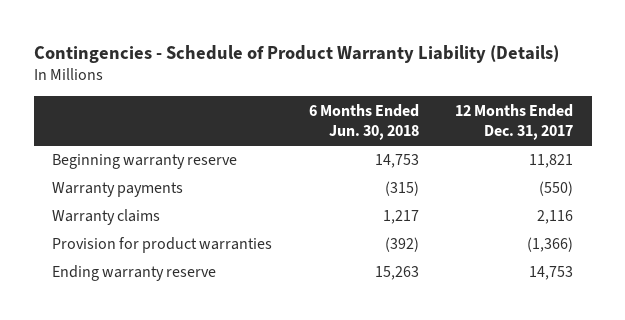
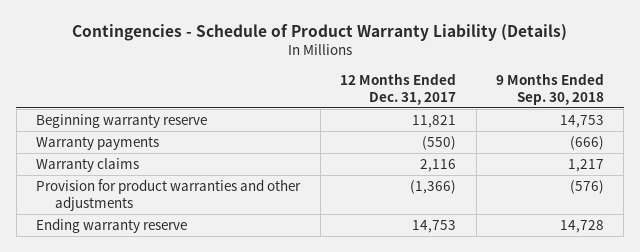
[308,103,419,141] 6 Months Ended Jun. 30, 2018 -> none
none -> [495,72,604,105] 9 Months Ended Sep. 30, 2018
[51,237,272,254] Provision for product warranties -> [36,178,302,211] Provision for product warranties and other adjustments

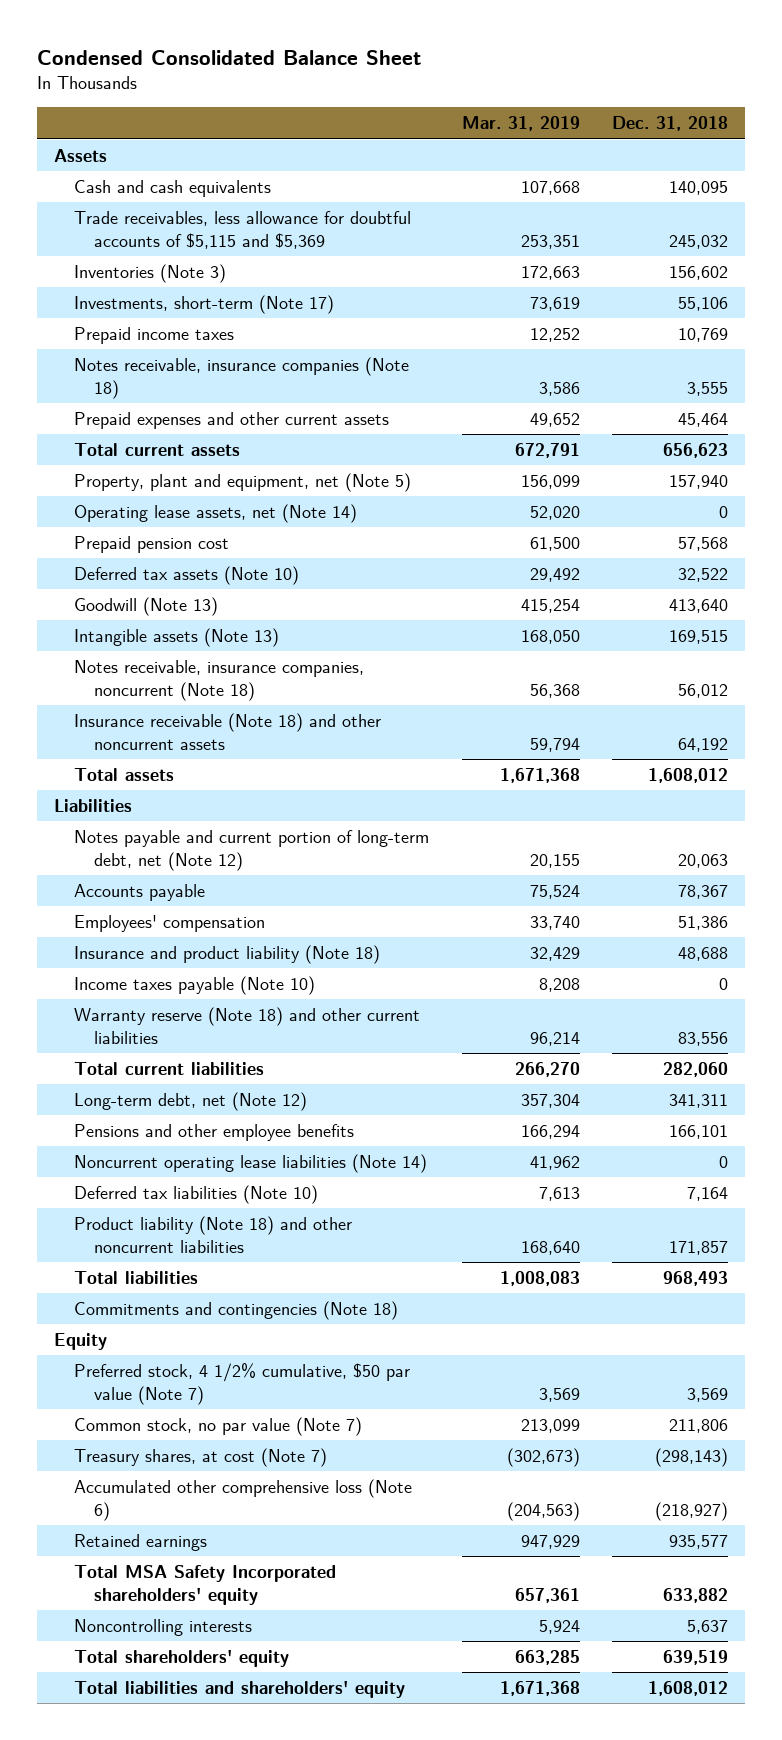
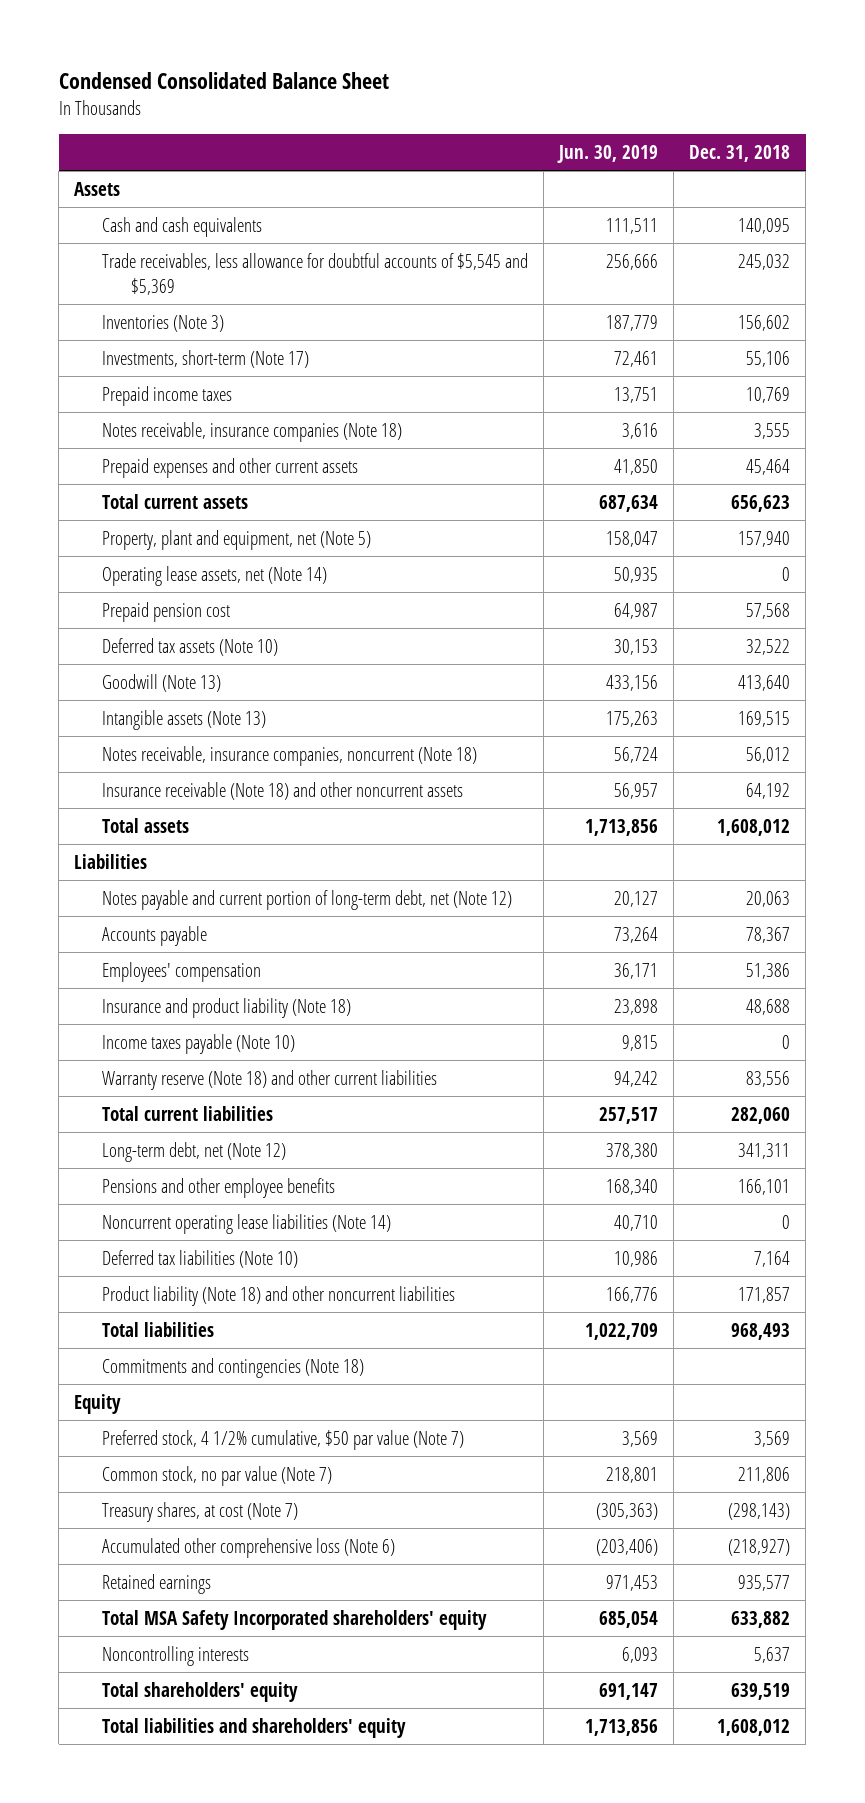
[461,116,580,132] Mar. 31, 2019 -> none
none -> [557,144,659,163] Jun. 30, 2019
[74,210,412,249] Trade receivables, less allowance for doubtful accounts of $5,115 and $5,369 -> [102,252,529,295] Trade receivables, less allowance for doubtful accounts of $5,545 and $5,369

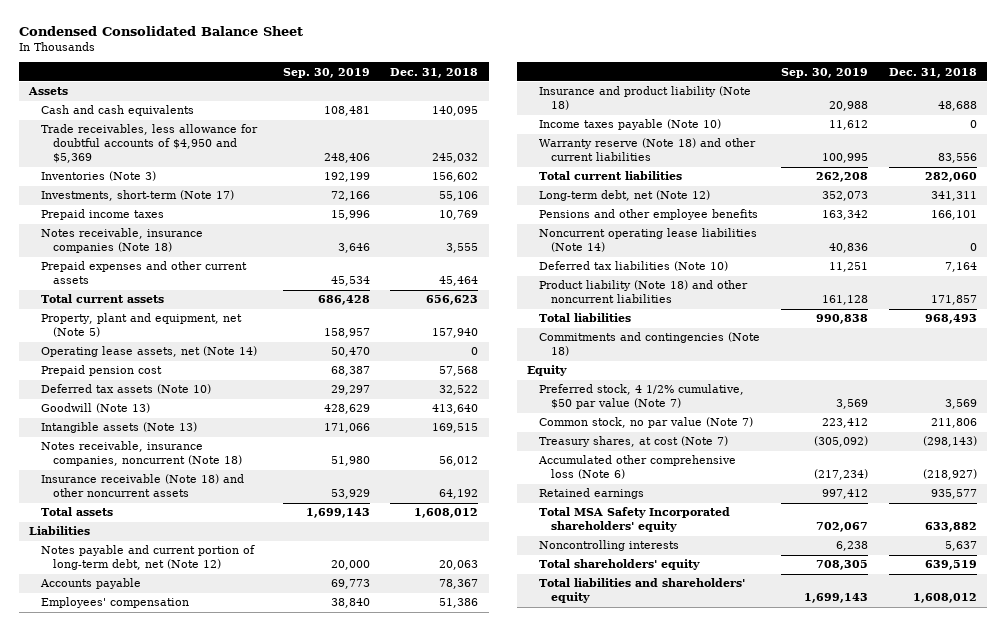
[557,144,659,163] Jun. 30, 2019 -> none
none -> [282,67,370,78] Sep. 30, 2019
[102,252,529,295] Trade receivables, less allowance for doubtful accounts of $5,545 and $5,369 -> [40,124,258,164] Trade receivables, less allowance for doubtful accounts of $4,950 and $5,369

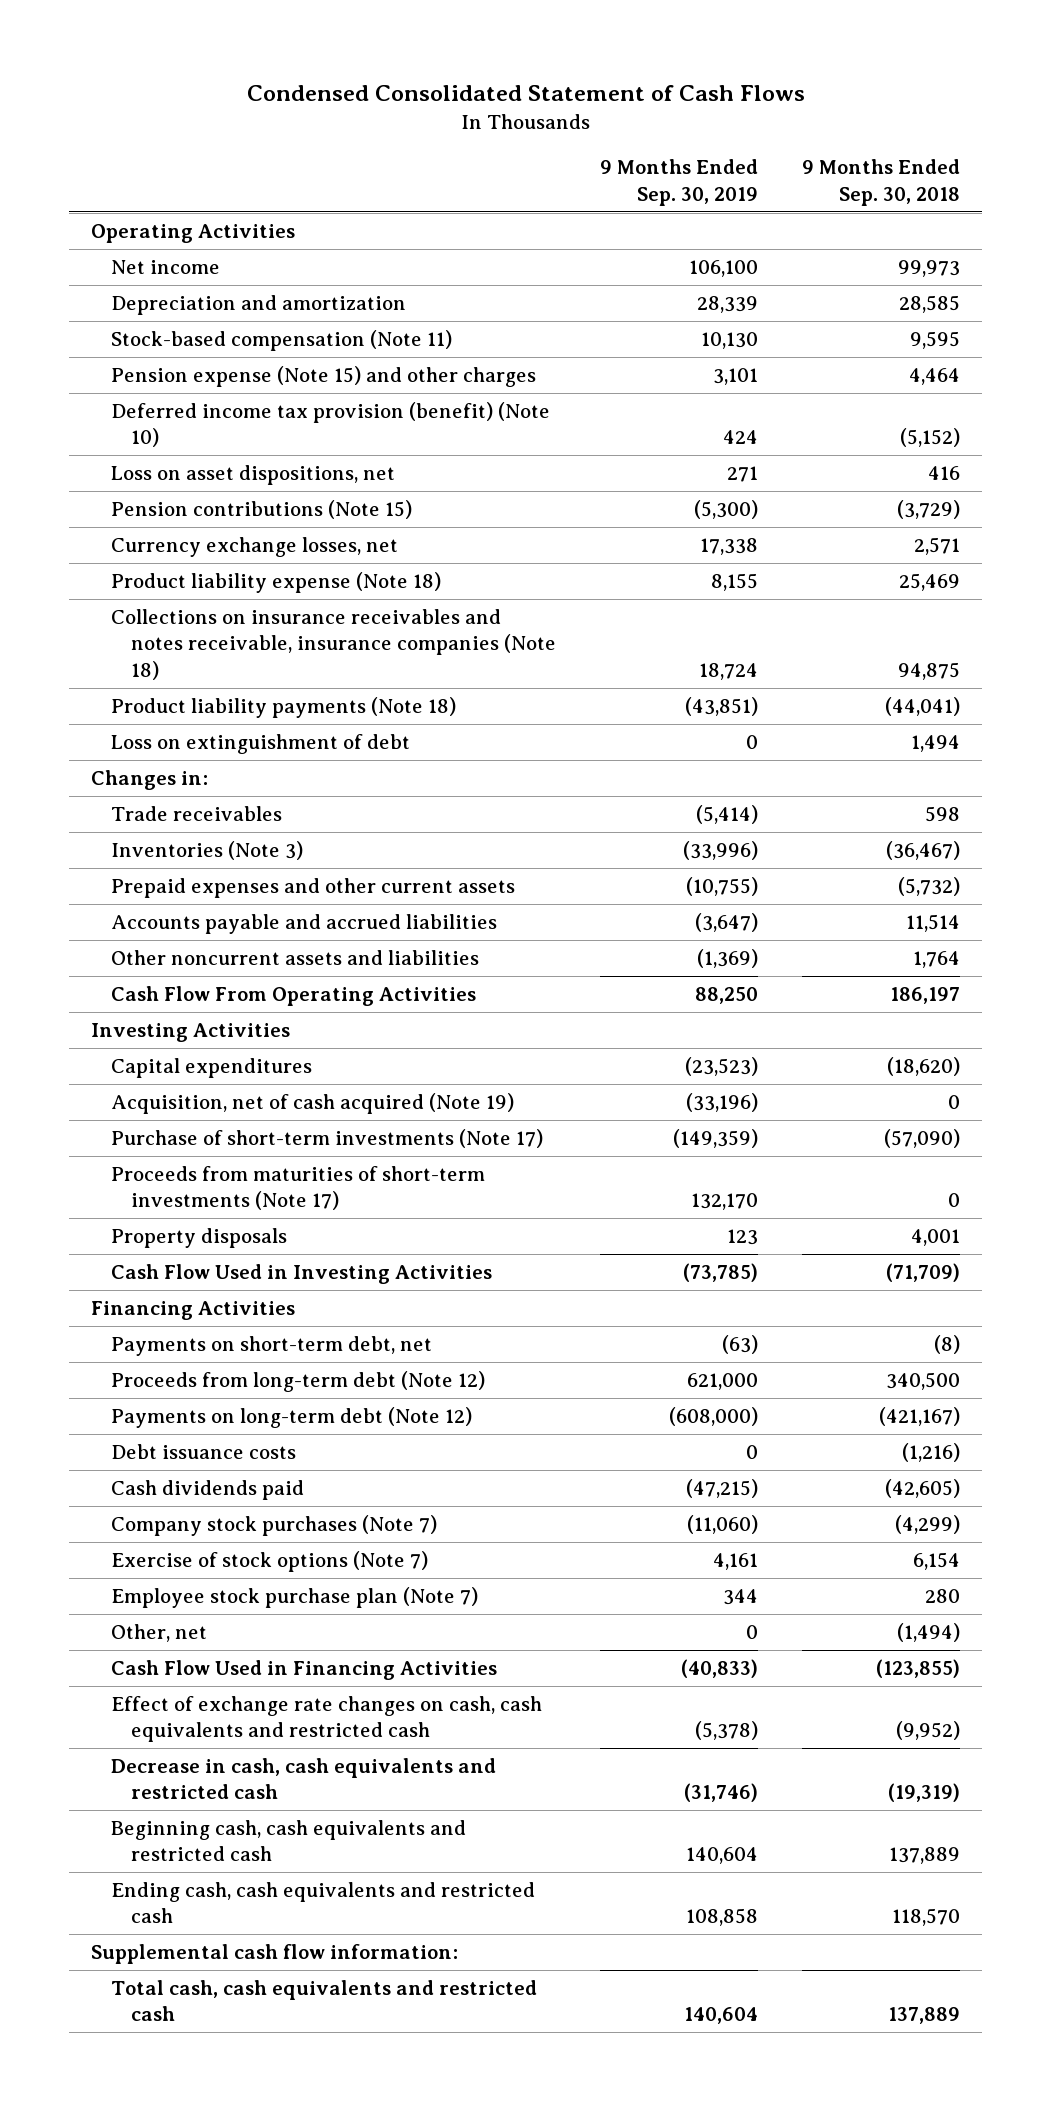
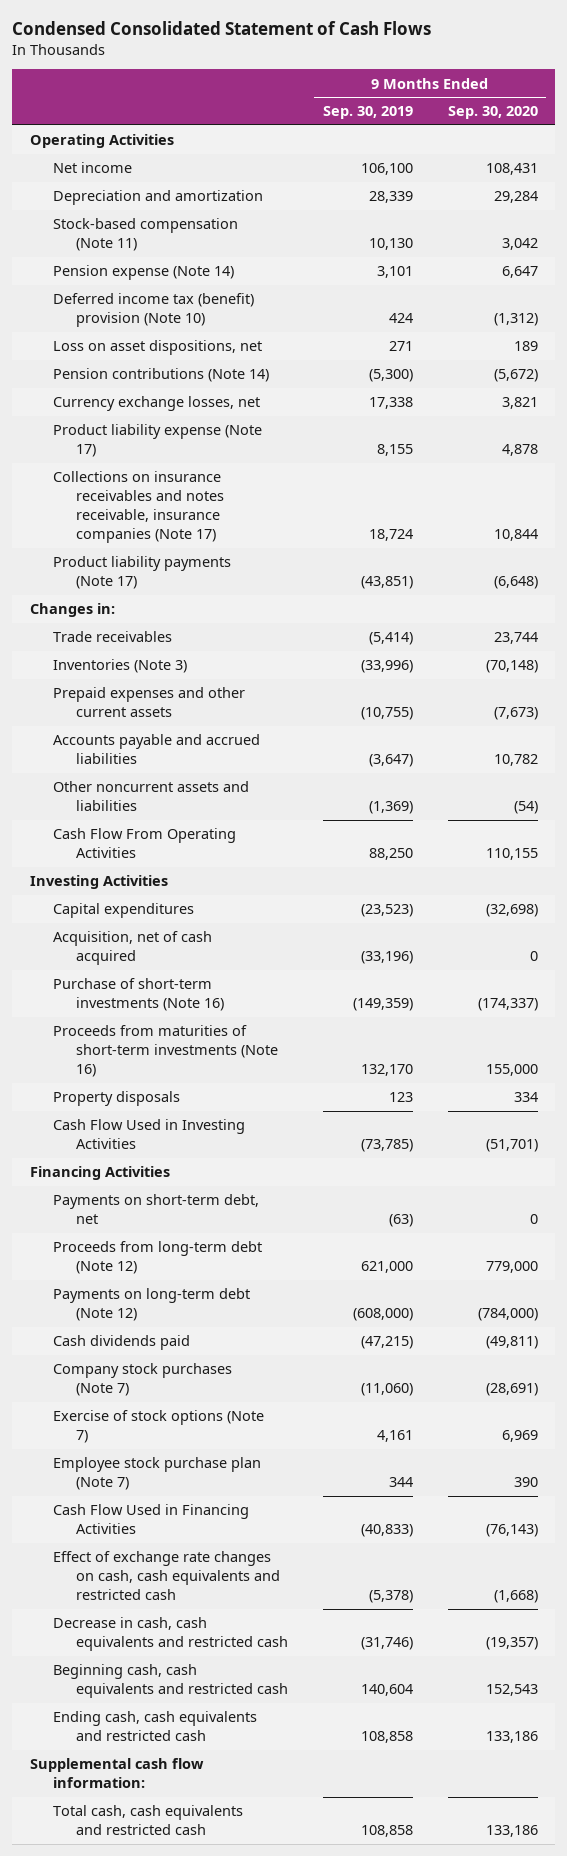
[802,159,961,206] 9 Months Ended Sep. 30, 2018 -> none
none -> [447,106,538,120] Sep. 30, 2020
[111,366,537,388] Pension expense (Note 15) and other charges -> [52,265,234,281] Pension expense (Note 14)
[111,402,551,448] Deferred income tax provision (benefit) (Note 10) -> [52,293,254,328] Deferred income tax (benefit) provision (Note 10)
[111,500,413,520] Pension contributions (Note 15) -> [52,368,269,383] Pension contributions (Note 14)
[111,734,411,755] Loss on extinguishment of debt -> none
[111,572,442,594] Product liability expense (Note 18) -> [52,424,262,458] Product liability expense (Note 17)
[111,609,557,680] Collections on insurance receivables and notes receivable, insurance companies (Note 18) -> [52,471,224,544] Collections on insurance receivables and notes receivable, insurance companies (Note 17)
[111,697,457,719] Product liability payments (Note 18) -> [52,556,231,590] Product liability payments (Note 17)
[111,1093,515,1115] Acquisition, net of cash acquired (Note 19) -> [52,931,212,966] Acquisition, net of cash acquired
[111,1129,544,1149] Purchase of short-term investments (Note 17) -> [52,978,224,1012] Purchase of short-term investments (Note 16)
[111,1166,486,1211] Proceeds from maturities of short-term investments (Note 17) -> [52,1025,278,1078] Proceeds from maturities of short-term investments (Note 16)
[111,1444,297,1460] Debt issuance costs -> none
[111,1624,208,1643] Other, net -> none
[684,2007,759,2025] 140,604 -> [360,1825,413,1838] 108,858

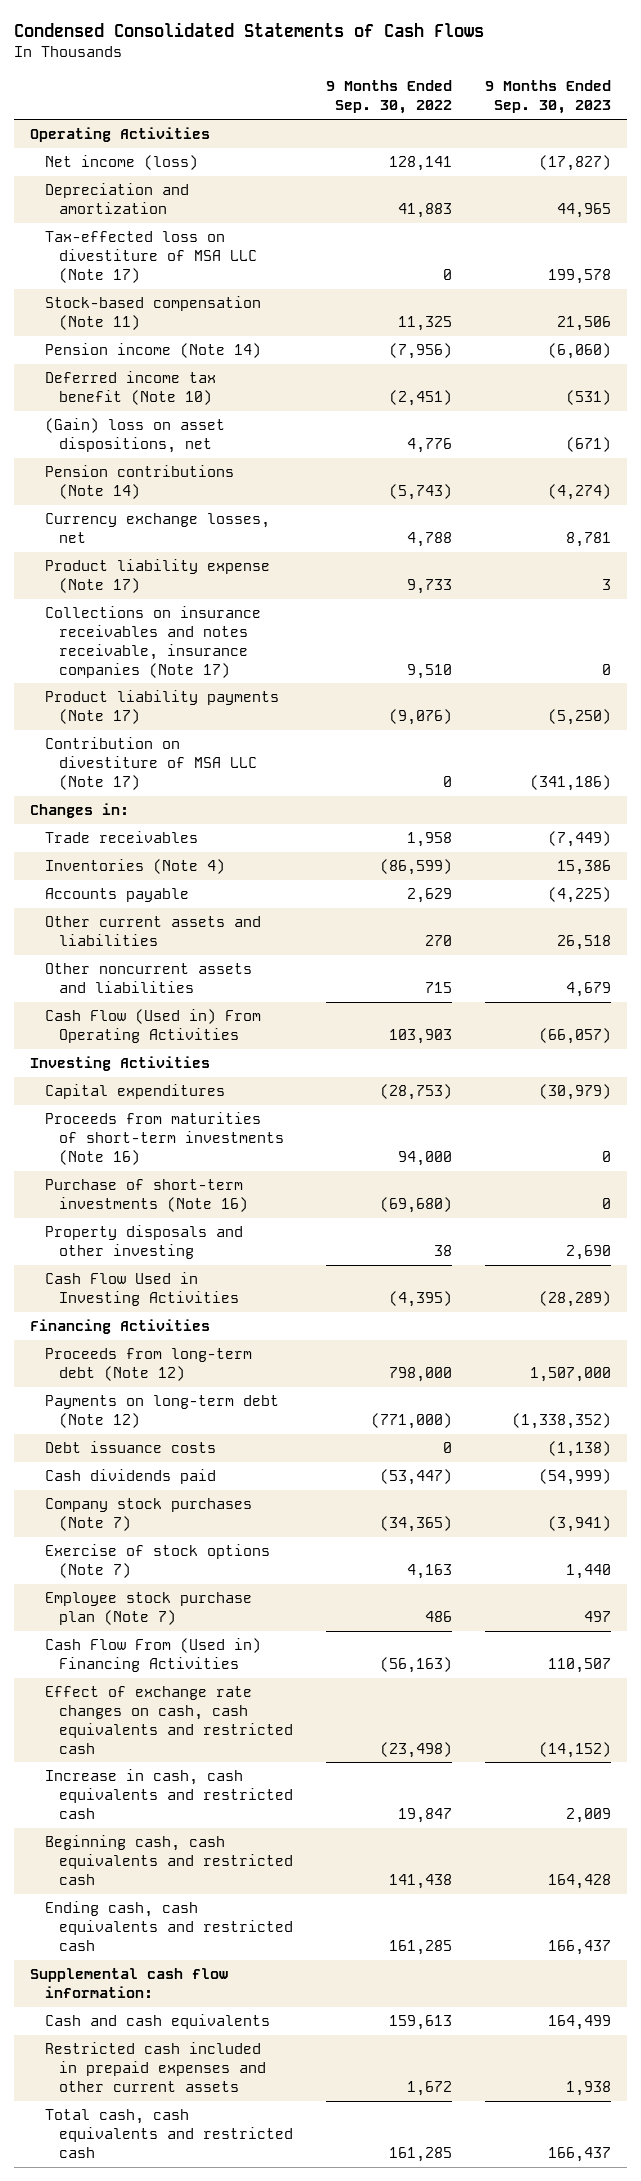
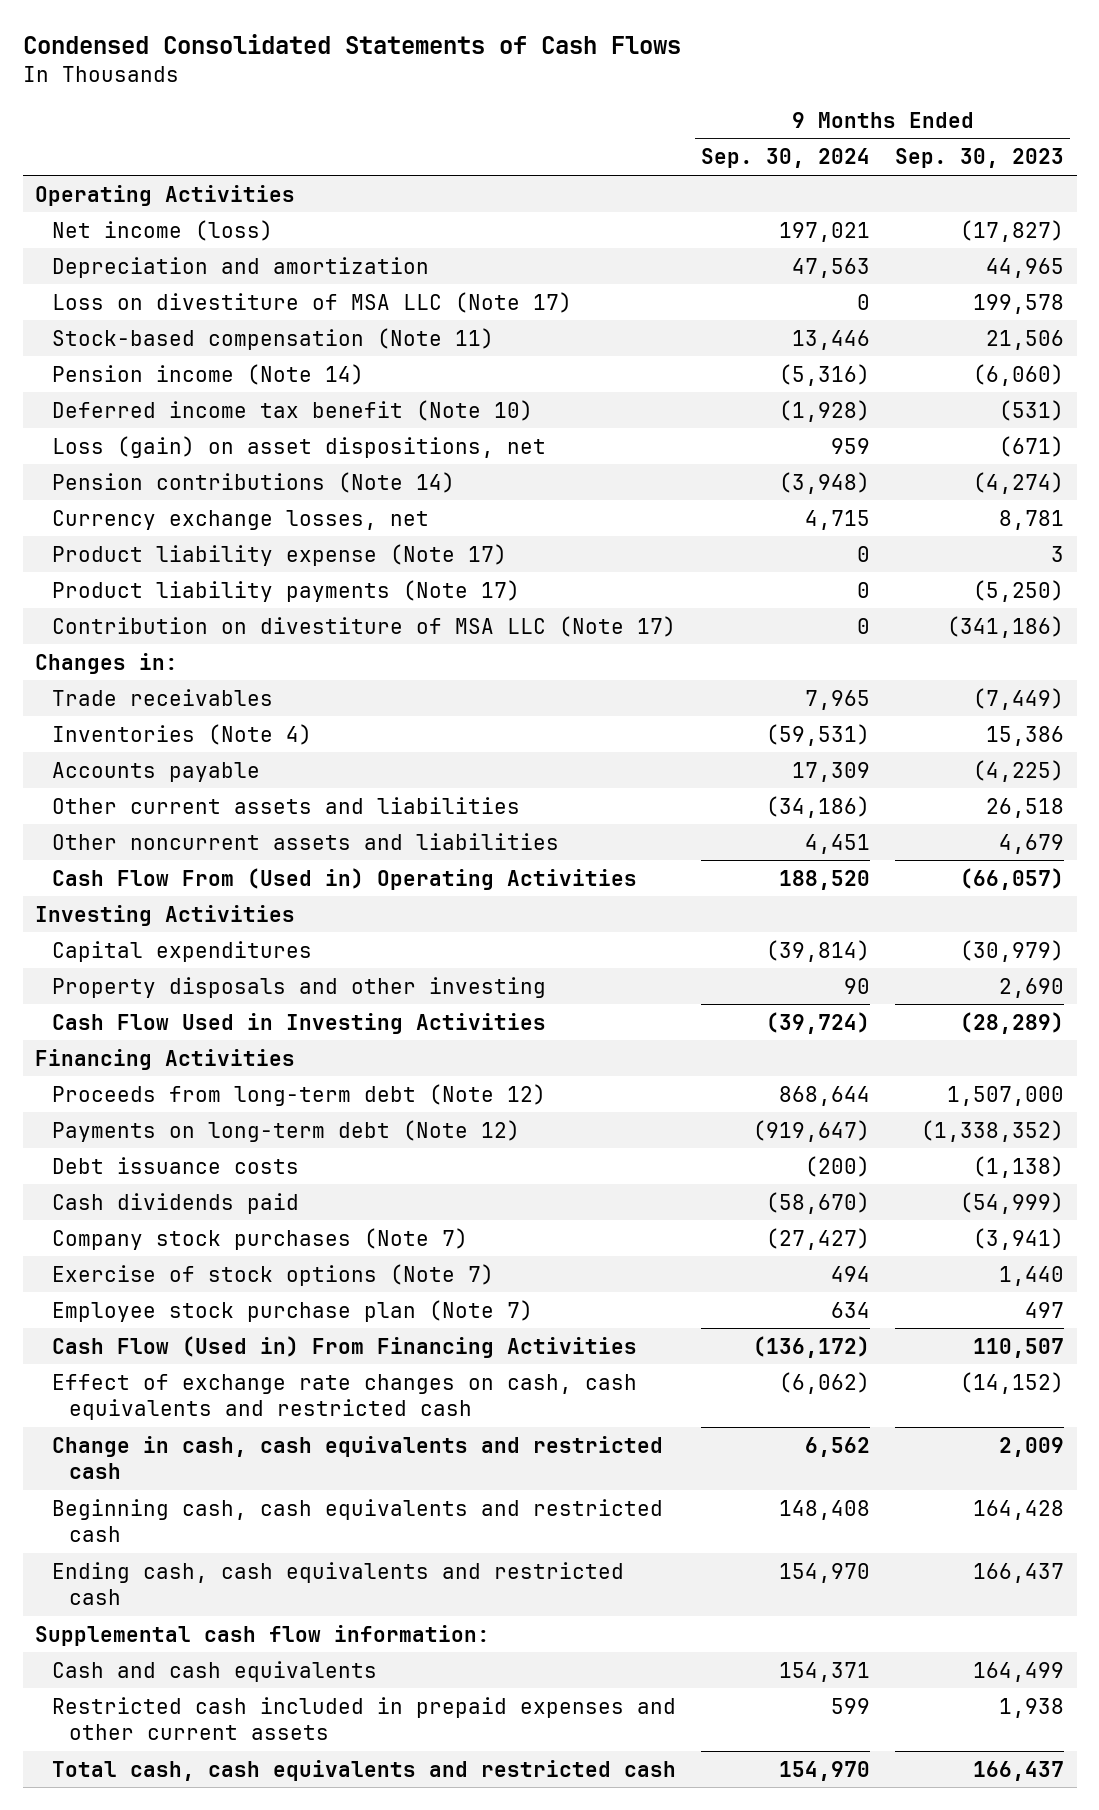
[325,80,452,115] 9 Months Ended Sep. 30, 2022 -> none
none -> [701,148,871,169] Sep. 30, 2024
[44,231,257,283] Tax-effected loss on divestiture of MSA LLC (Note 17) -> [52,291,573,313] Loss on divestiture of MSA LLC (Note 17)
[44,418,225,454] (Gain) loss on asset dispositions, net -> [52,435,547,458] Loss (gain) on asset dispositions, net
[44,606,261,678] Collections on insurance receivables and notes receivable, insurance companies (Note 17) -> none
[44,1009,261,1044] Cash Flow (Used in) From Operating Activities -> [52,867,638,890] Cash Flow From (Used in) Operating Activities
[44,1112,284,1165] Proceeds from maturities of short-term investments (Note 16) -> none
[44,1179,248,1213] Purchase of short-term investments (Note 16) -> none
[44,1638,261,1673] Cash Flow From (Used in) Financing Activities -> [52,1335,638,1358] Cash Flow (Used in) From Financing Activities
[44,1769,293,1819] Increase in cash, cash equivalents and restricted cash -> [52,1435,664,1479] Change in cash, cash equivalents and restricted cash

